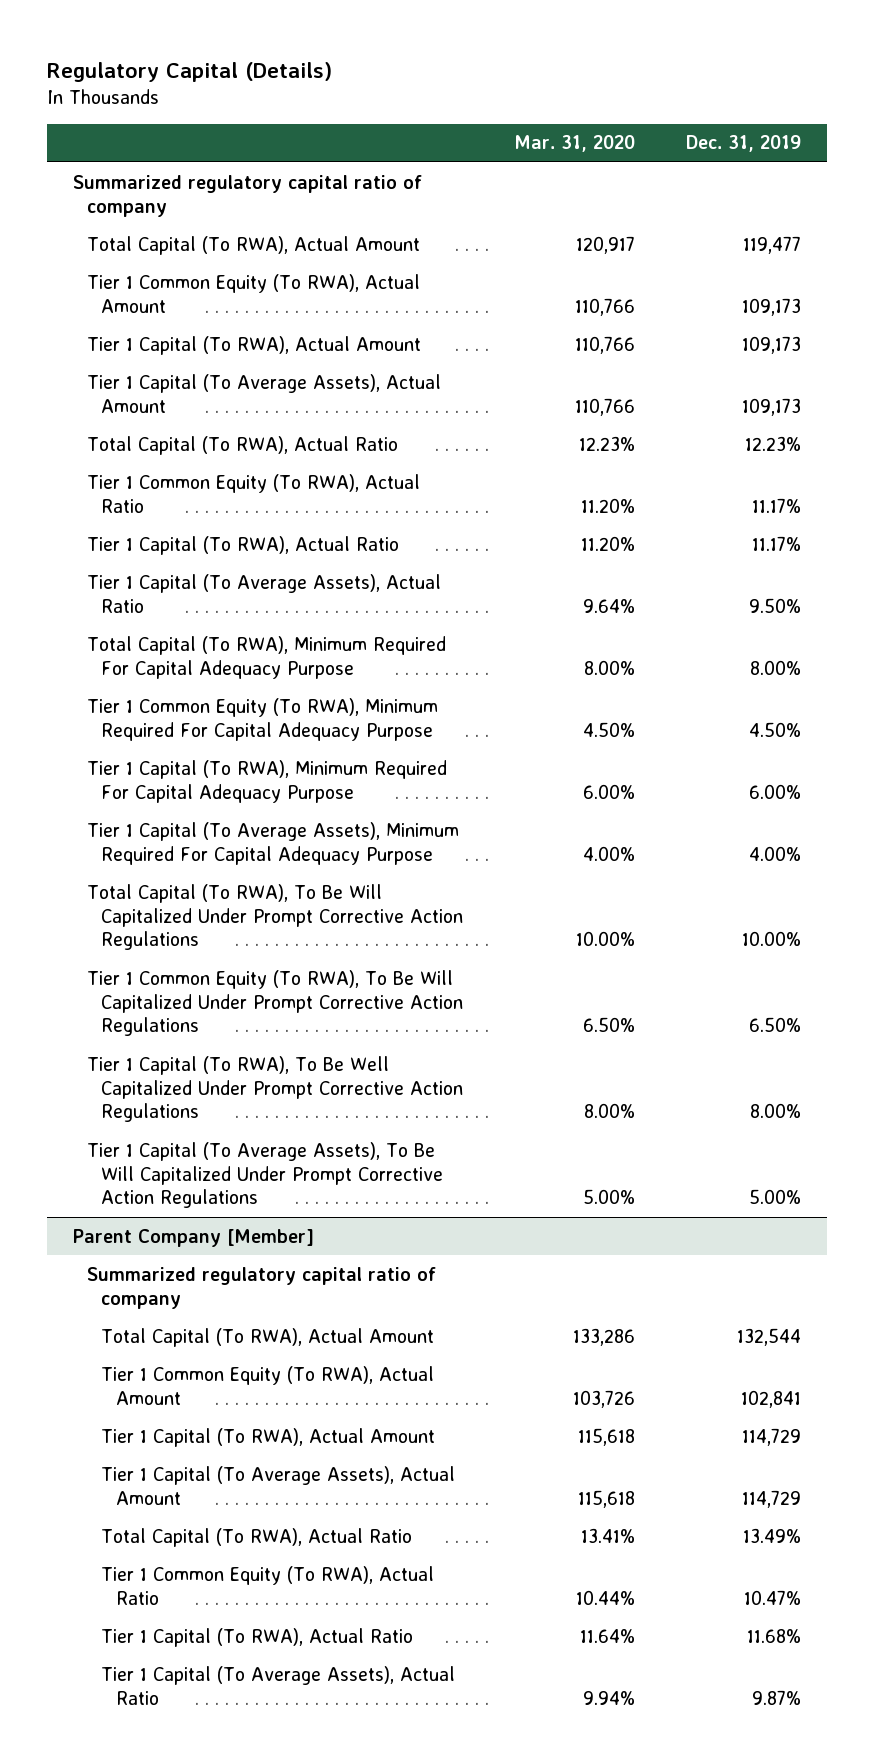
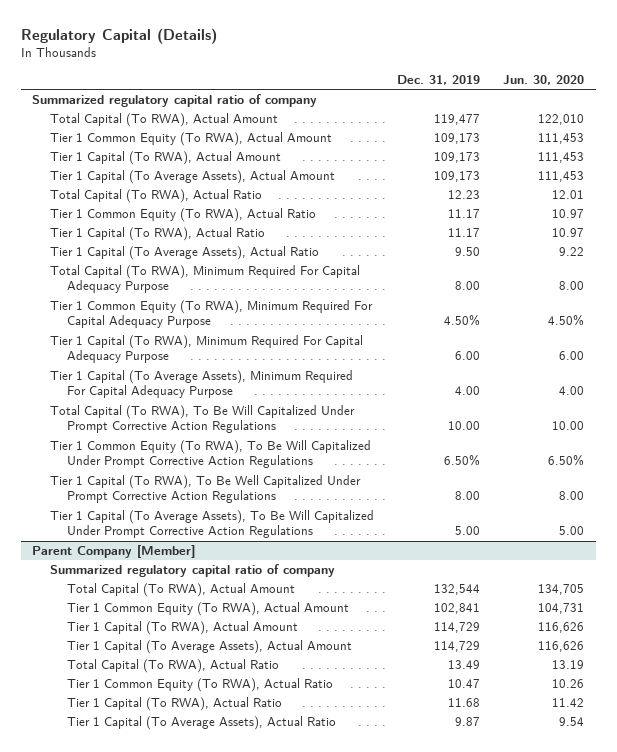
[514,135,636,153] Mar. 31, 2020 -> none
none -> [503,74,585,85] Jun. 30, 2020
[745,435,802,451] 12.23% -> [448,190,481,200] 12.23
[752,497,802,513] 11.17% -> [448,209,481,219] 11.17
[752,535,802,551] 11.17% -> [448,228,481,238] 11.17
[749,597,802,613] 9.50% -> [455,247,481,257] 9.50
[750,659,802,675] 8.00% -> [455,281,481,291] 8.00
[749,783,802,799] 6.00% -> [455,351,481,361] 6.00
[749,845,802,861] 4.00% -> [455,386,481,396] 4.00
[742,931,802,947] 10.00% -> [448,421,481,431] 10.00
[750,1103,802,1119] 8.00% -> [455,491,481,501] 8.00
[749,1189,802,1205] 5.00% -> [455,526,481,536] 5.00
[743,1527,802,1543] 13.49% -> [448,660,481,670] 13.49
[744,1589,802,1605] 10.47% -> [448,679,481,689] 10.47
[747,1628,802,1643] 11.68% -> [448,698,481,708] 11.68
[752,1689,802,1705] 9.87% -> [455,717,481,727] 9.87

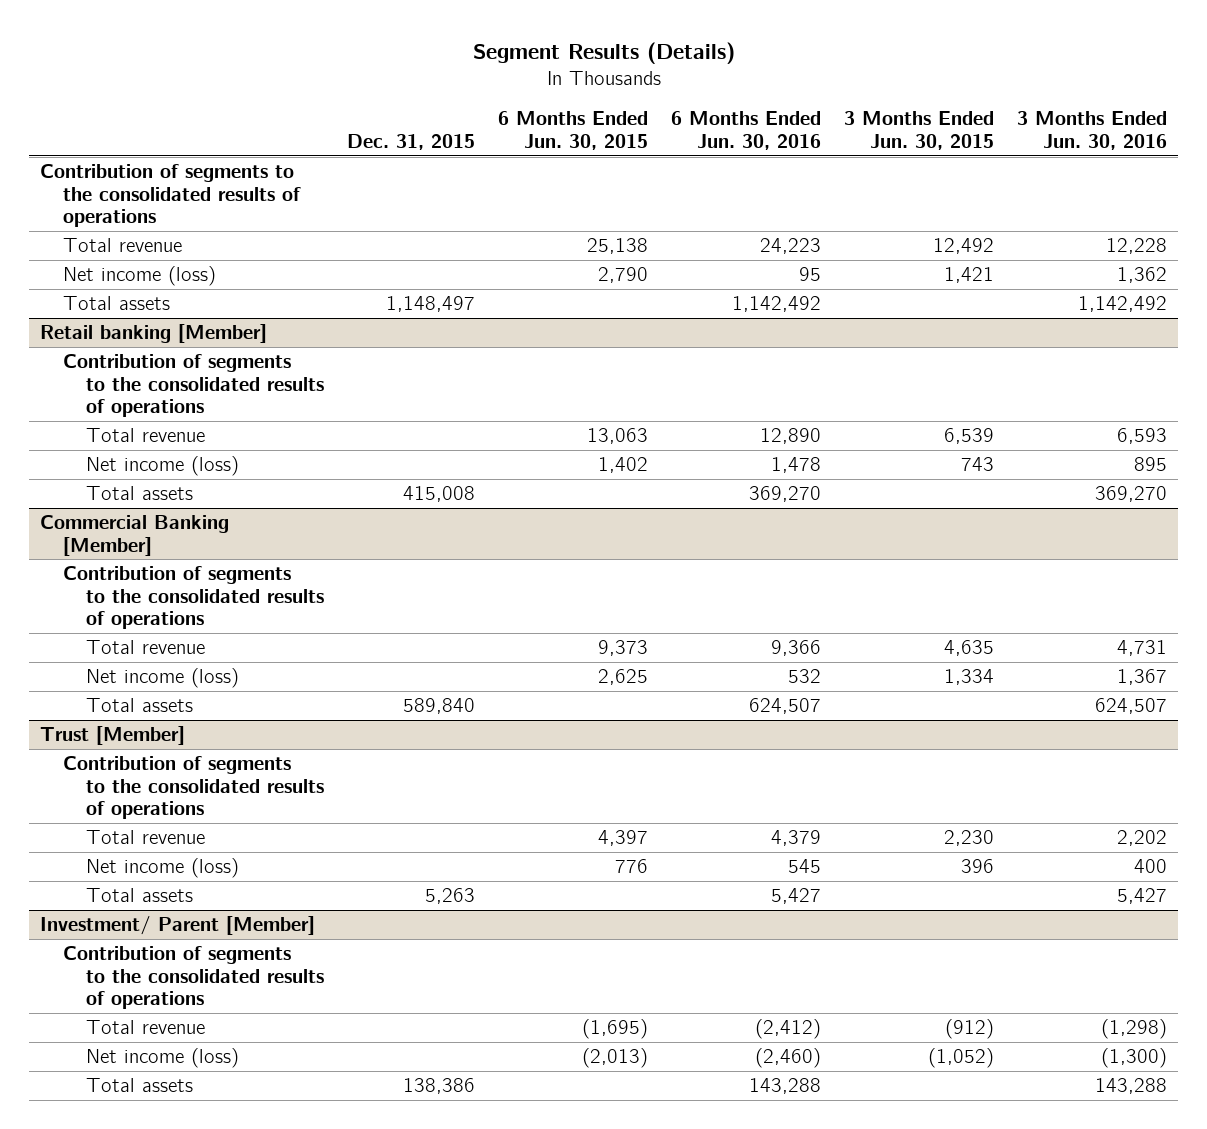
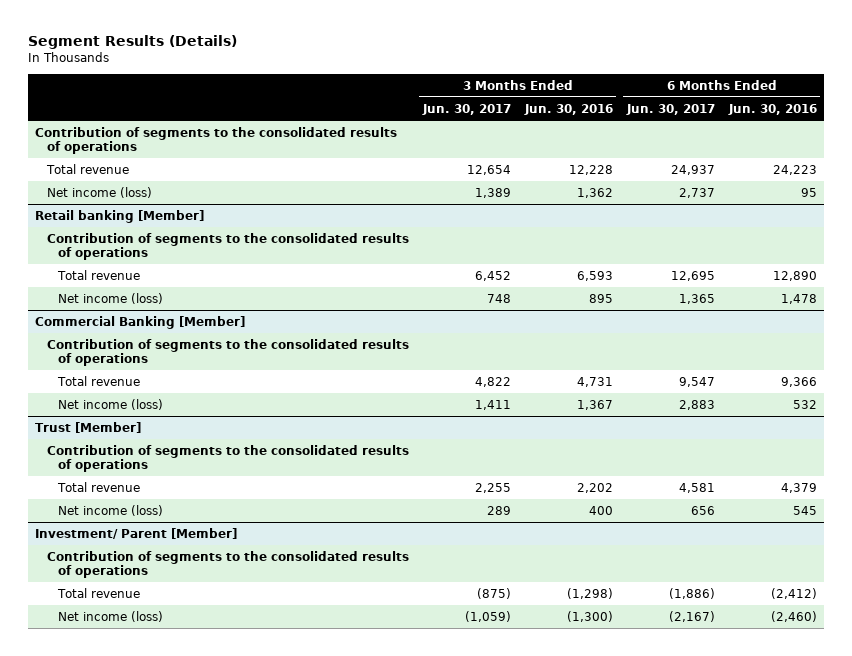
[347,133,476,150] Dec. 31, 2015 -> none
[497,111,648,150] 6 Months Ended Jun. 30, 2015 -> none
[843,111,994,150] 3 Months Ended Jun. 30, 2015 -> none
none -> [421,103,511,115] Jun. 30, 2017
none -> [625,103,715,115] Jun. 30, 2017
[63,296,171,311] Total assets -> none
[86,486,194,501] Total assets -> none
[86,698,194,713] Total assets -> none
[86,888,194,903] Total assets -> none
[86,1078,194,1093] Total assets -> none

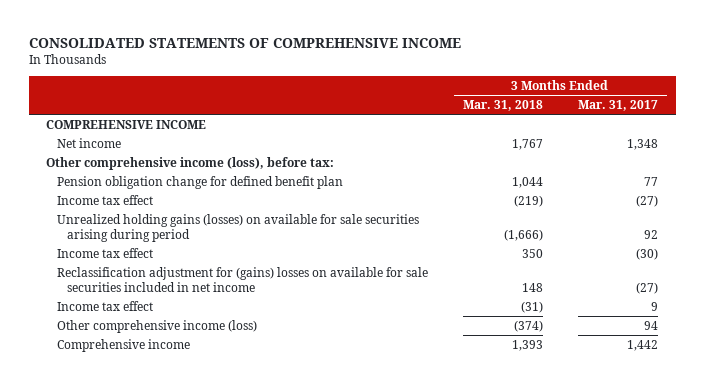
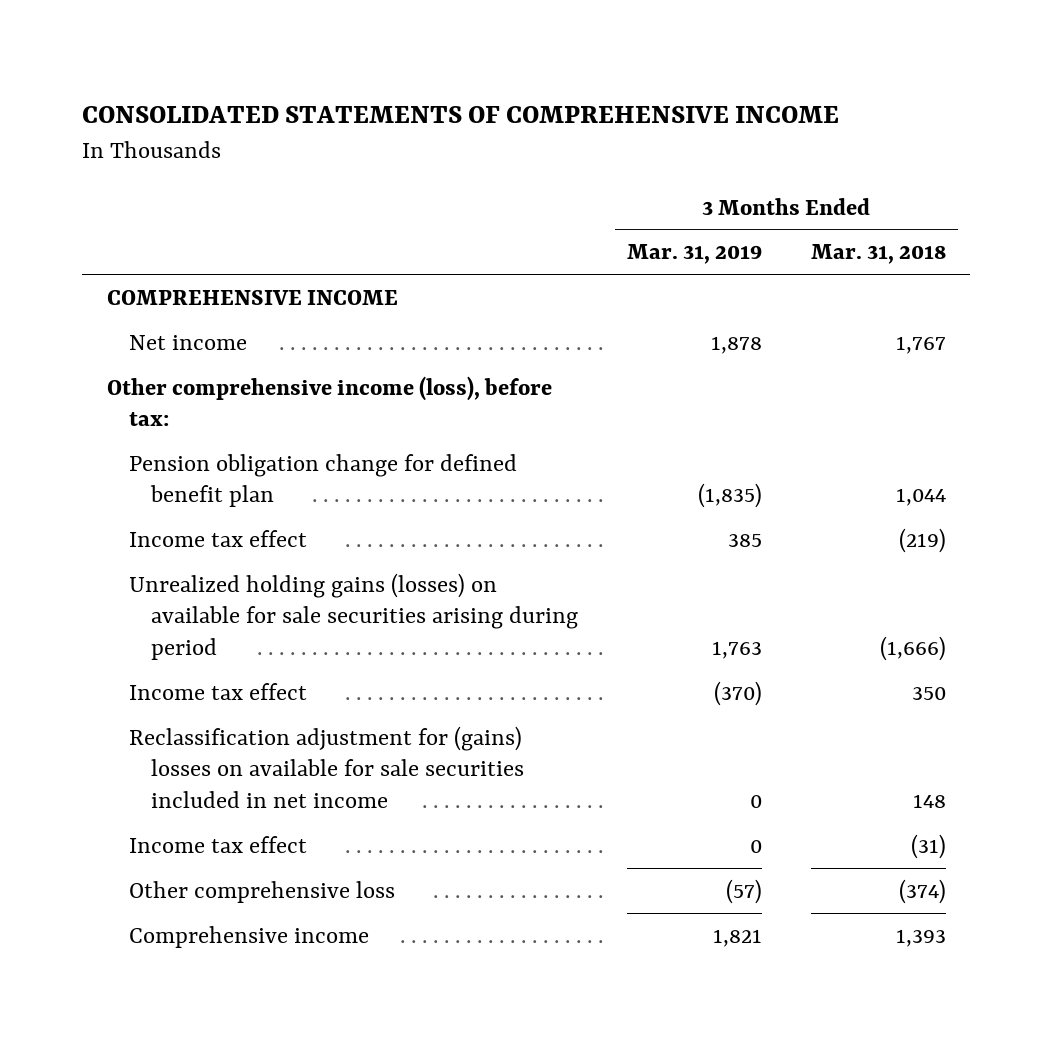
[578,100,659,112] Mar. 31, 2017 -> none
none -> [626,244,762,265] Mar. 31, 2019
[56,319,257,333] Other comprehensive income (loss) -> [128,880,395,903] Other comprehensive loss

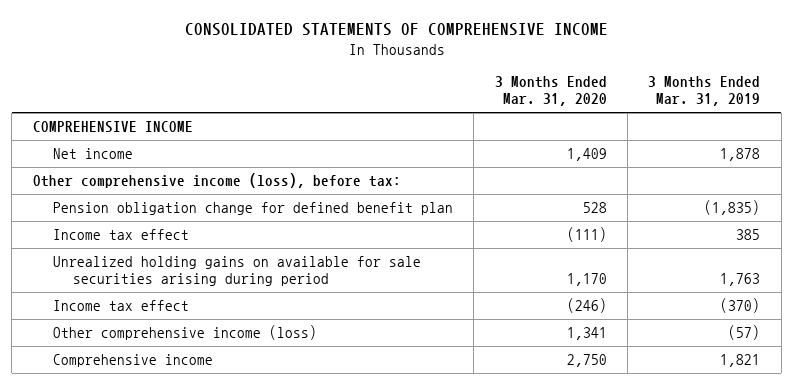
[810,244,946,265] Mar. 31, 2018 -> none
none -> [494,76,607,107] 3 Months Ended Mar. 31, 2020
[128,572,579,661] Unrealized holding gains (losses) on available for sale securities arising during period -> [52,256,421,286] Unrealized holding gains on available for sale securities arising during period
[128,725,525,809] Reclassification adjustment for (gains) losses on available for sale securities included in net income -> none
[128,835,307,853] Income tax effect -> none
[128,880,395,903] Other comprehensive loss -> [52,325,317,341] Other comprehensive income (loss)

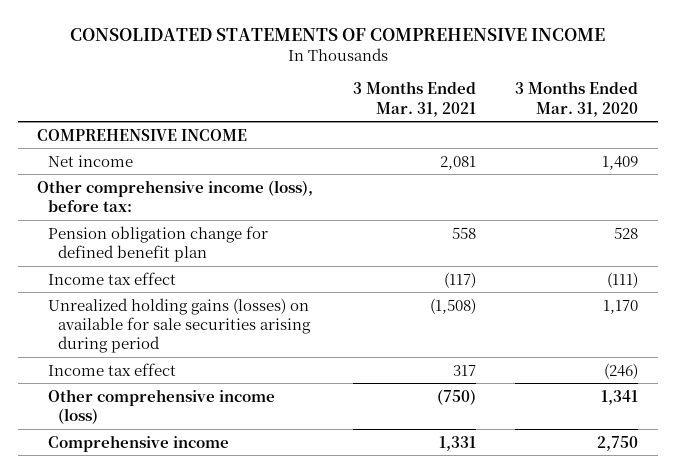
[648,76,761,107] 3 Months Ended Mar. 31, 2019 -> none
none -> [352,81,476,117] 3 Months Ended Mar. 31, 2021
[52,256,421,286] Unrealized holding gains on available for sale securities arising during period -> [47,297,312,354] Unrealized holding gains (losses) on available for sale securities arising during period

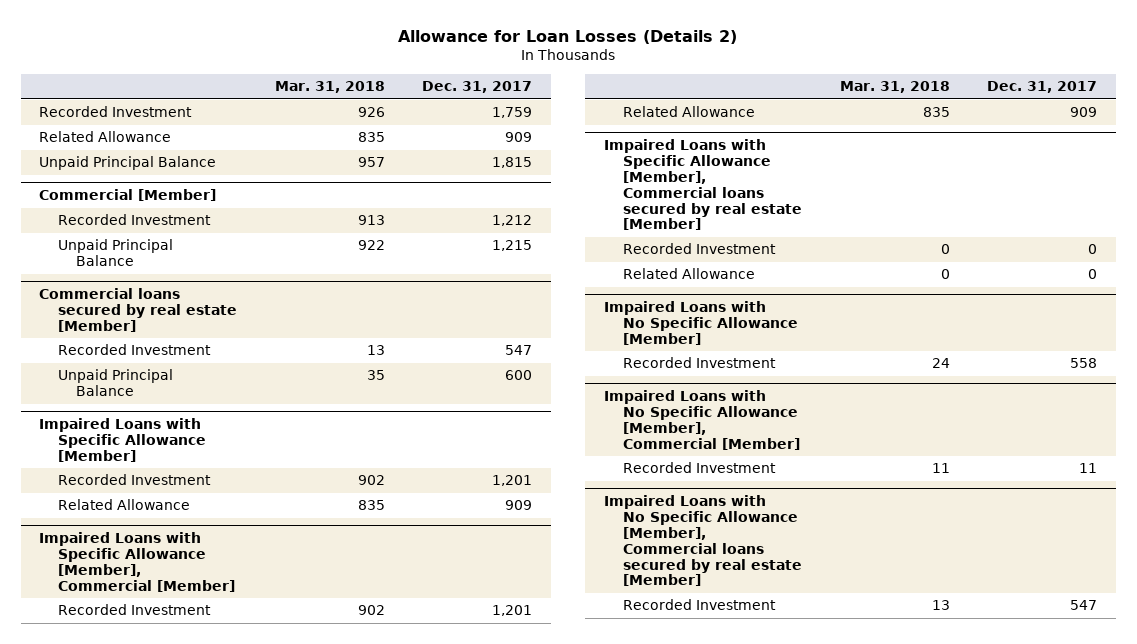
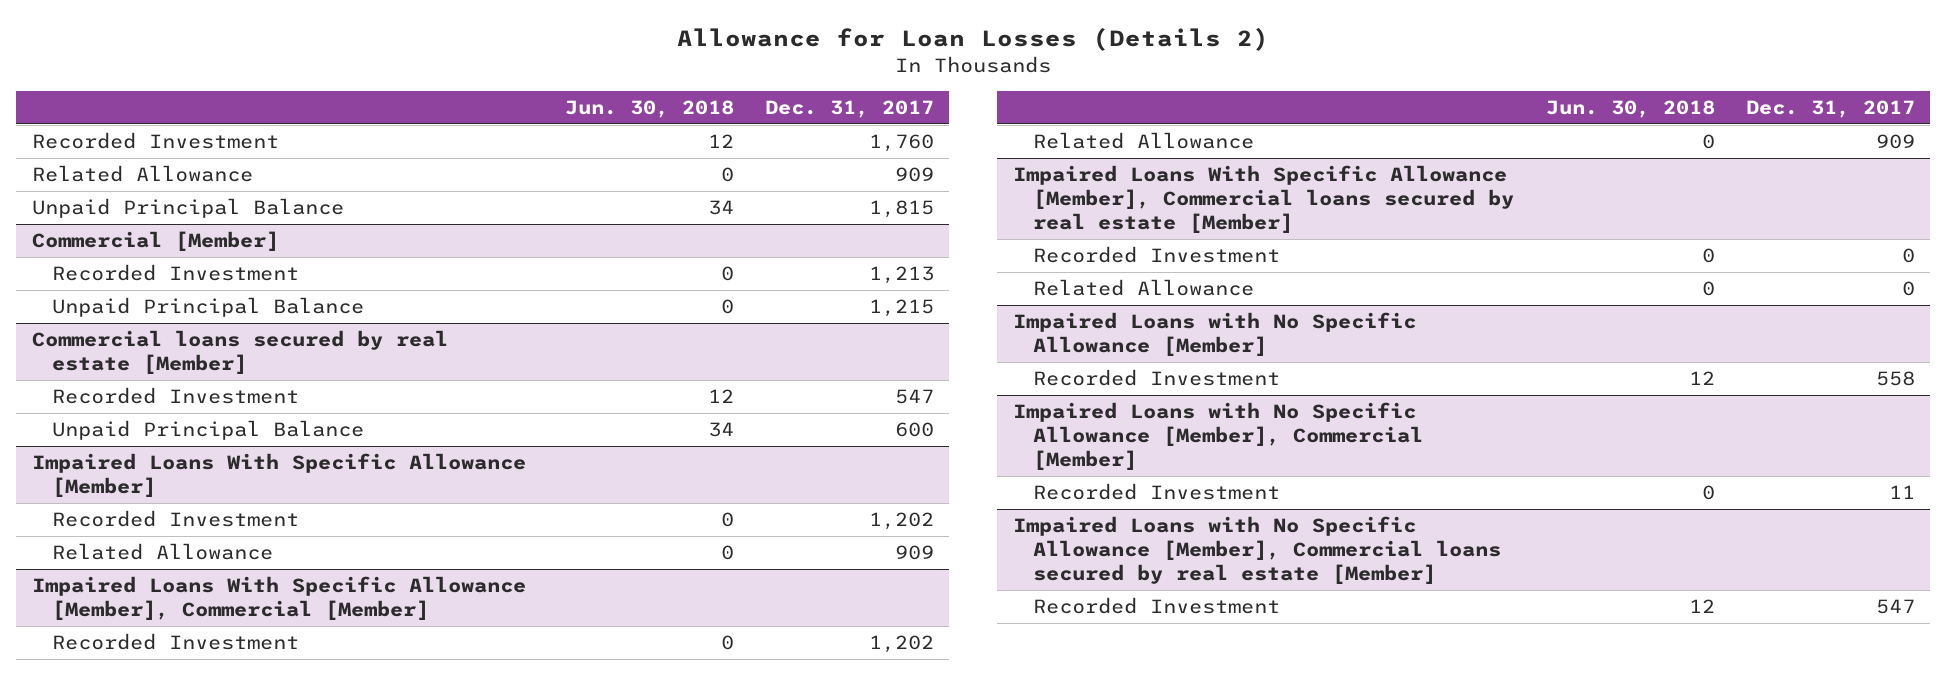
[274,81,385,94] Mar. 31, 2018 -> none
none -> [564,99,734,118] Jun. 30, 2018
[492,107,533,119] 1,759 -> [868,134,934,153] 1,760
[492,215,533,227] 1,212 -> [868,266,934,285] 1,213
[39,418,206,462] Impaired Loans with Specific Allowance [Member] -> [31,453,526,498] Impaired Loans With Specific Allowance [Member]
[492,475,533,487] 1,201 -> [868,512,934,531] 1,202
[39,532,235,592] Impaired Loans with Specific Allowance [Member], Commercial [Member] -> [31,576,526,621] Impaired Loans With Specific Allowance [Member], Commercial [Member]
[492,605,533,617] 1,201 -> [868,635,934,654] 1,202
[604,139,802,231] Impaired Loans with Specific Allowance [Member], Commercial loans secured by real estate [Member] -> [1012,165,1515,234] Impaired Loans With Specific Allowance [Member], Commercial loans secured by real estate [Member]

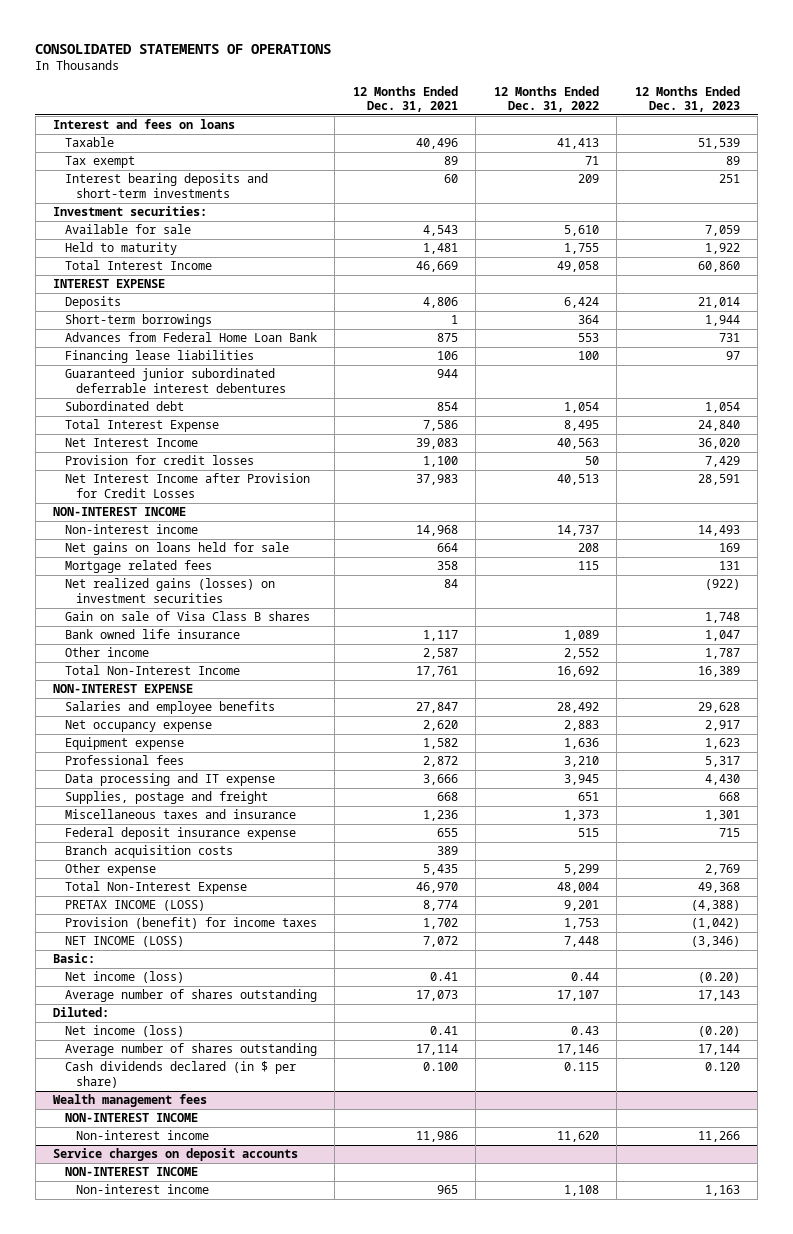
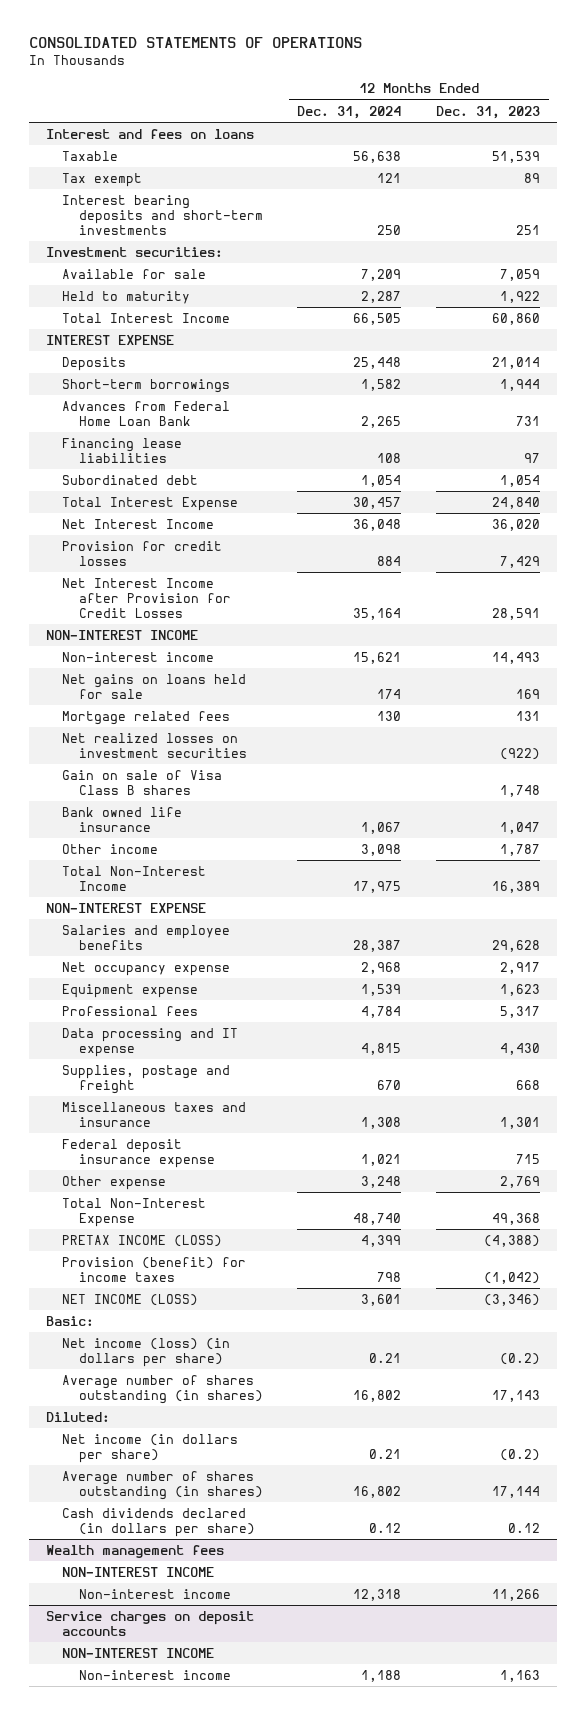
[352,85,458,113] 12 Months Ended Dec. 31, 2021 -> none
[493,85,599,113] 12 Months Ended Dec. 31, 2022 -> none
none -> [297,105,402,119] Dec. 31, 2024
[64,368,286,393] Guaranteed junior subordinated deferrable interest debentures -> none
[64,578,275,603] Net realized gains (losses) on investment securities -> [62,732,247,758] Net realized losses on investment securities
[64,845,233,859] Branch acquisition costs -> none
[64,971,184,984] Net income (loss) -> [62,1337,231,1367] Net income (loss) (in dollars per share)
[697,972,740,984] (0.20) -> [500,1352,541,1365] (0.2)
[64,989,317,1003] Average number of shares outstanding -> [62,1374,263,1404] Average number of shares outstanding (in shares)
[64,1025,184,1038] Net income (loss) -> [62,1433,239,1463] Net income (in dollars per share)
[697,1026,740,1038] (0.20) -> [500,1448,541,1461] (0.2)
[64,1043,317,1057] Average number of shares outstanding -> [62,1470,263,1500] Average number of shares outstanding (in shares)
[64,1061,296,1088] Cash dividends declared (in $ per share) -> [62,1507,255,1537] Cash dividends declared (in dollars per share)
[704,1062,740,1072] 0.120 -> [508,1522,541,1533] 0.12

